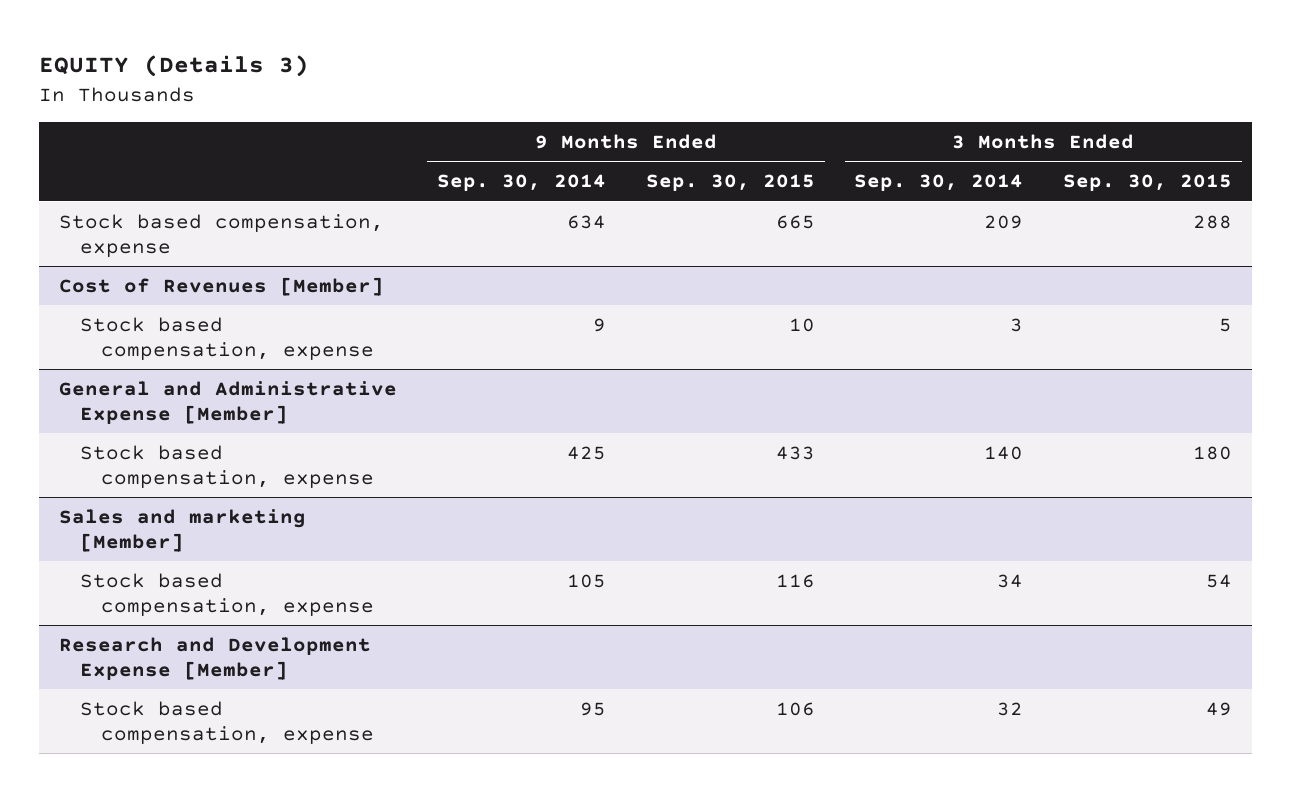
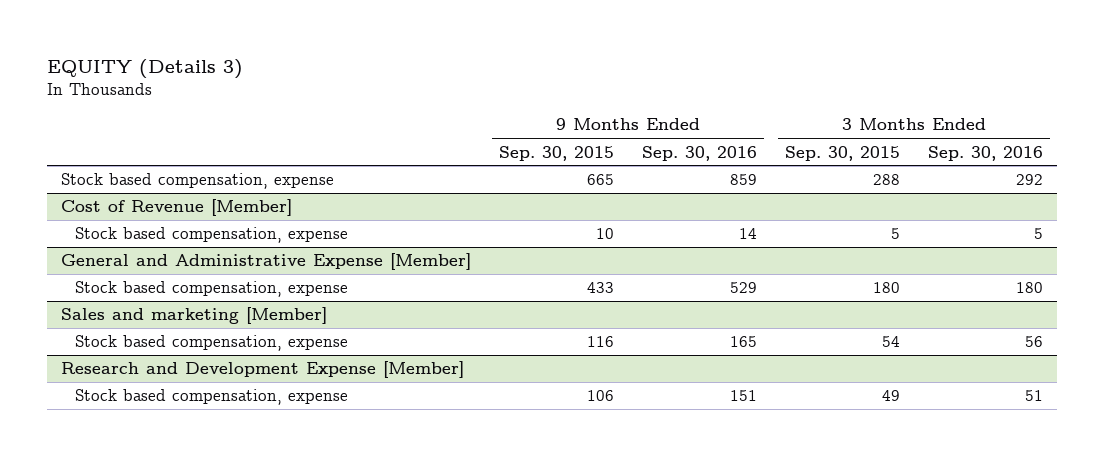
[436,174,606,192] Sep. 30, 2014 -> none
[854,174,1024,192] Sep. 30, 2014 -> none
none -> [642,145,758,161] Sep. 30, 2016
none -> [928,145,1044,161] Sep. 30, 2016
[59,276,385,296] Cost of Revenues [Member] -> [61,199,293,217] Cost of Revenue [Member]

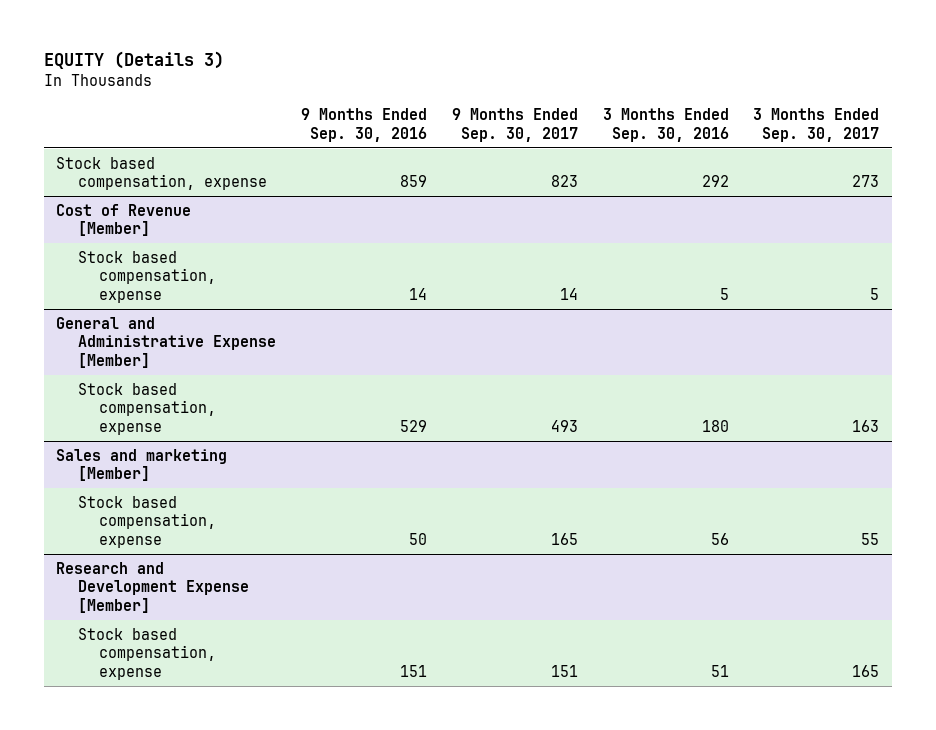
[499,145,615,161] Sep. 30, 2015 -> none
[785,145,901,161] Sep. 30, 2015 -> none
none -> [451,108,578,142] 9 Months Ended Sep. 30, 2017
none -> [753,108,880,142] 3 Months Ended Sep. 30, 2017
[730,336,758,348] 165 -> [408,532,427,545] 50

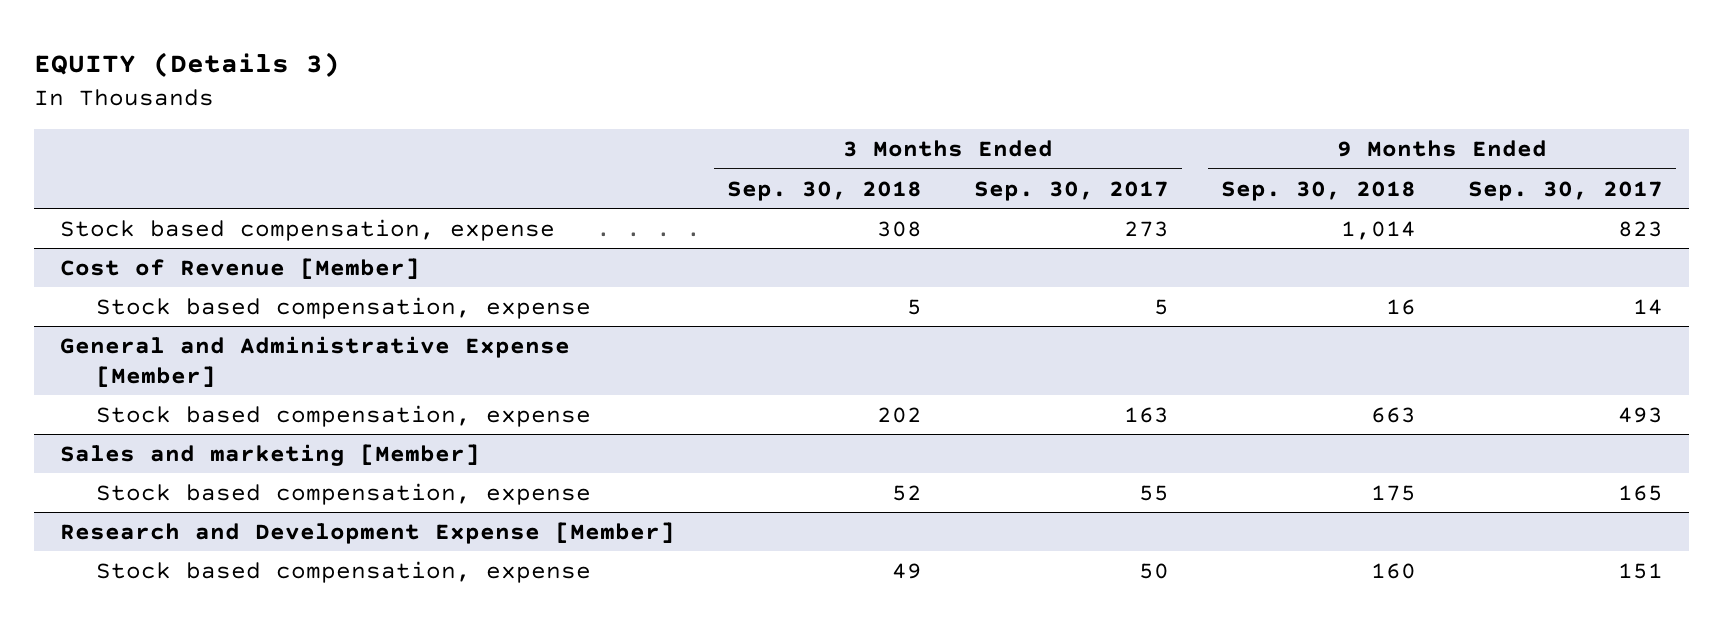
[300,108,427,142] 9 Months Ended Sep. 30, 2016 -> none
[602,108,729,142] 3 Months Ended Sep. 30, 2016 -> none
none -> [726,180,922,201] Sep. 30, 2018
none -> [1220,180,1416,201] Sep. 30, 2018
[852,664,880,677] 165 -> [1138,562,1169,579] 50

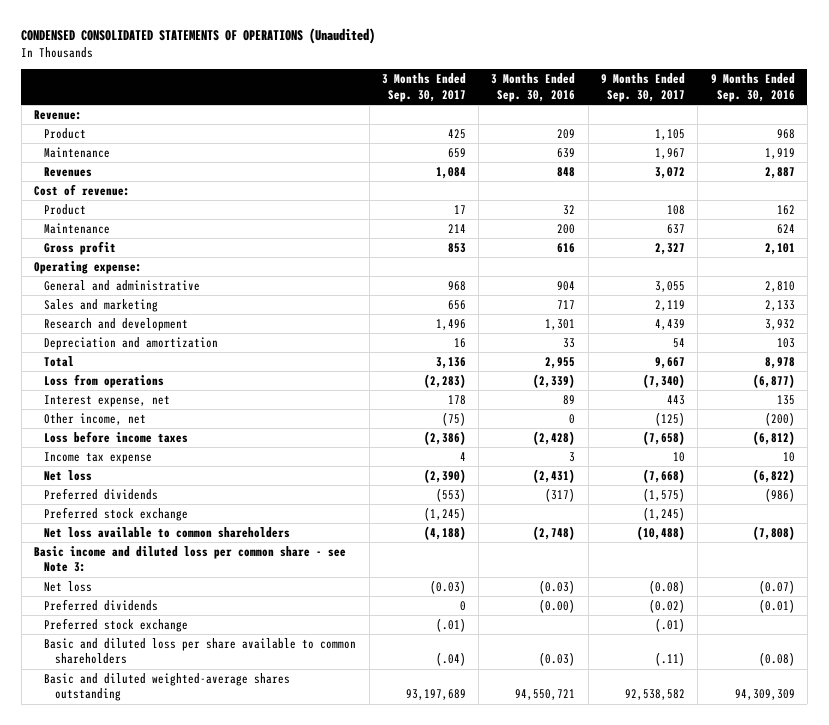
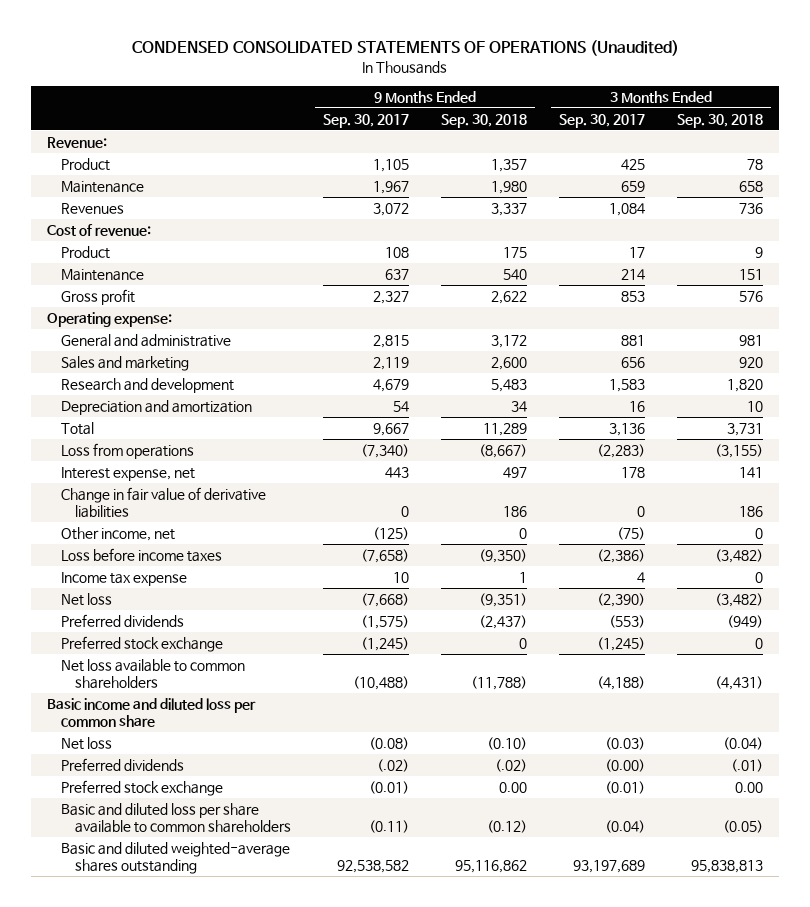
[491,73,576,102] 3 Months Ended Sep. 30, 2016 -> none
[710,73,795,102] 9 Months Ended Sep. 30, 2016 -> none
none -> [441,113,528,128] Sep. 30, 2018
none -> [677,113,764,128] Sep. 30, 2018
[447,281,466,292] 968 -> [621,334,646,346] 881
[655,281,686,293] 3,055 -> [373,334,410,348] 2,815
[435,319,466,331] 1,496 -> [609,378,646,392] 1,583
[655,319,686,331] 4,439 -> [373,378,410,392] 4,679
none -> [61,486,267,518] Change in fair value of derivative liabilities
[33,546,346,573] Basic income and diluted loss per common share - see Note 3: -> [47,697,257,727] Basic income and diluted loss per common share
[459,601,466,612] 0 -> [605,758,646,772] (0.00)
[649,599,686,614] (0.02) -> [377,758,410,772] (.02)
[435,618,466,633] (.01) -> [605,780,646,794] (0.01)
[655,618,686,633] (.01) -> [369,780,410,794] (0.01)
[435,652,466,667] (.04) -> [605,819,646,833] (0.04)
[655,652,686,667] (.11) -> [369,819,410,833] (0.11)

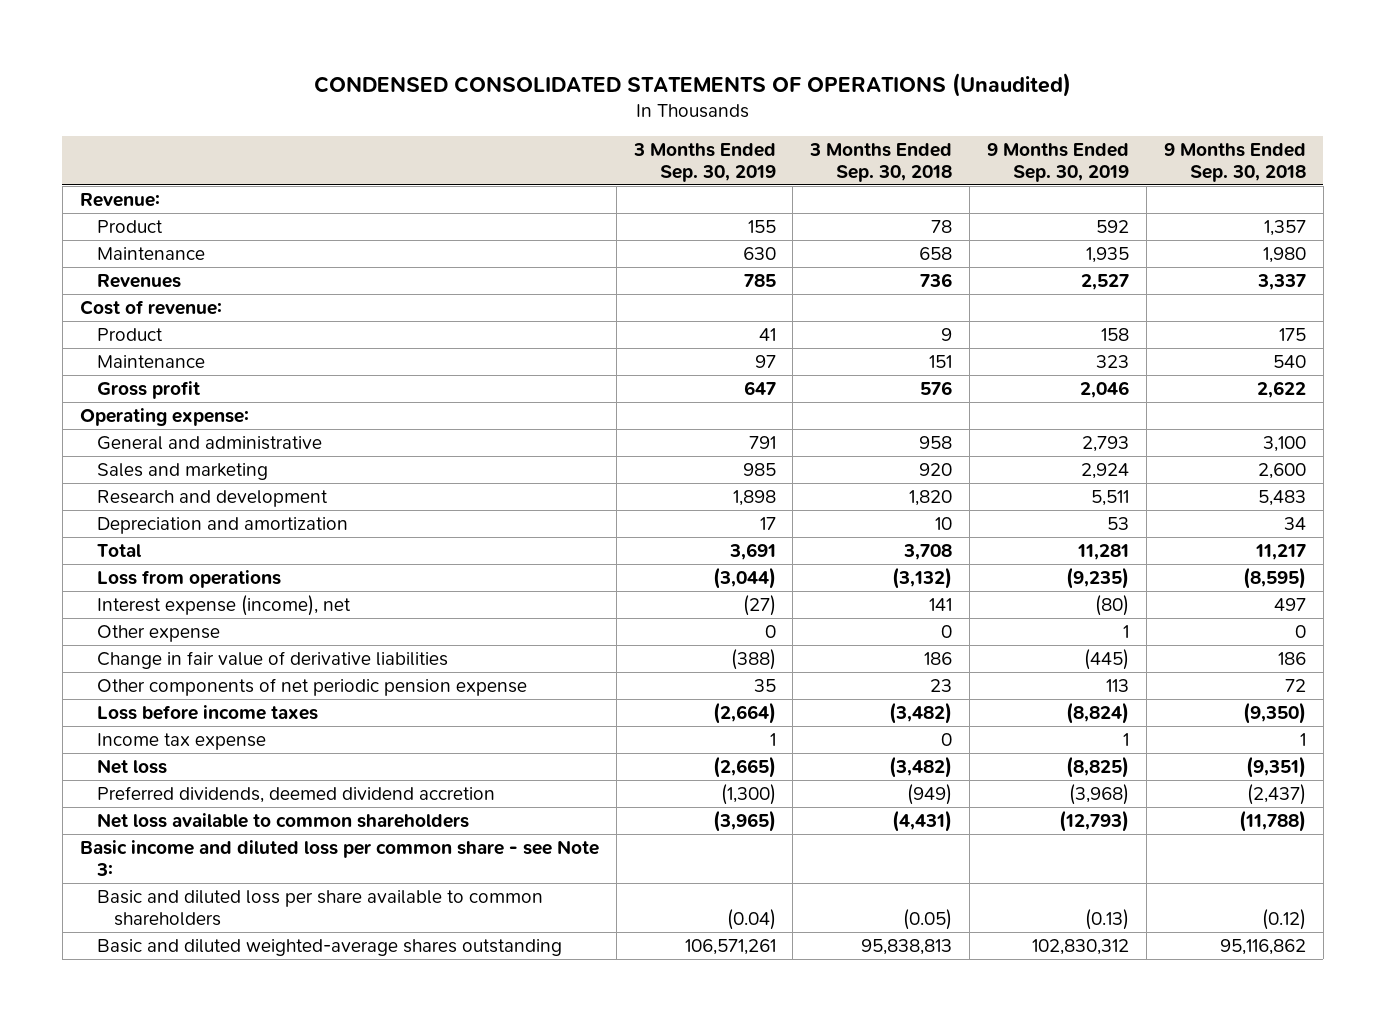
[323,113,410,128] Sep. 30, 2017 -> none
[559,113,646,128] Sep. 30, 2017 -> none
none -> [632,142,776,182] 3 Months Ended Sep. 30, 2019
none -> [986,142,1129,182] 9 Months Ended Sep. 30, 2019
[491,334,528,348] 3,172 -> [1262,435,1306,452] 3,100
[739,334,764,346] 981 -> [919,435,953,449] 958
[483,422,528,436] 11,289 -> [1254,543,1306,560] 11,217
[727,422,764,436] 3,731 -> [903,543,953,560] 3,708
[479,443,528,458] (8,667) -> [1242,566,1306,589] (8,595)
[715,443,764,458] (3,155) -> [892,566,953,589] (3,132)
[61,466,196,481] Interest expense, net -> [97,594,352,616] Interest expense (income), net
none -> [97,624,221,642] Other expense
[61,526,176,541] Other income, net -> [97,677,528,696] Other components of net periodic pension expense
[519,527,528,539] 0 -> [1284,678,1306,692] 72
[755,527,764,539] 0 -> [930,678,953,692] 23
[61,635,224,652] Preferred stock exchange -> none
[61,613,185,627] Preferred dividends -> [97,785,496,803] Preferred dividends, deemed dividend accretion
[61,736,113,750] Net loss -> none
[61,757,185,771] Preferred dividends -> none
[61,779,224,796] Preferred stock exchange -> none
[47,697,257,727] Basic income and diluted loss per common share -> [79,839,599,876] Basic income and diluted loss per common share - see Note 3:

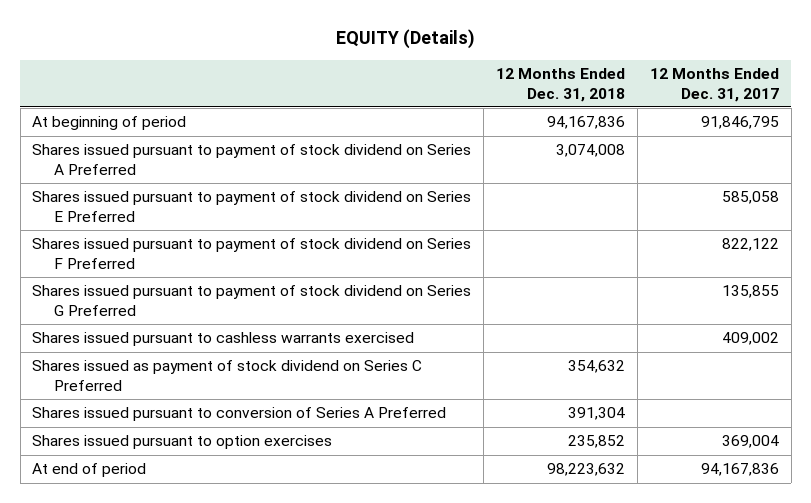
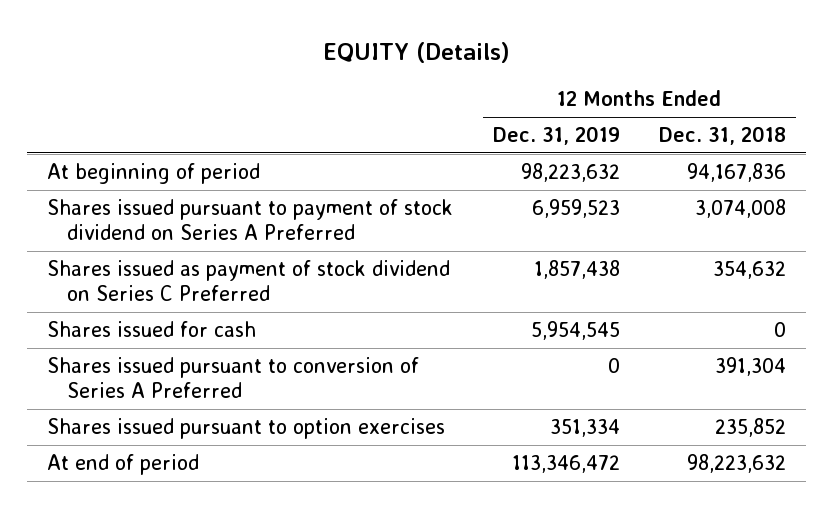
[650,68,780,102] 12 Months Ended Dec. 31, 2017 -> none
none -> [492,126,620,146] Dec. 31, 2019
[32,191,472,222] Shares issued pursuant to payment of stock dividend on Series E Preferred -> none
[32,238,472,269] Shares issued pursuant to payment of stock dividend on Series F Preferred -> none
[32,285,472,316] Shares issued pursuant to payment of stock dividend on Series G Preferred -> none
[32,332,415,347] Shares issued pursuant to cashless warrants exercised -> none
none -> [46,321,256,338] Shares issued for cash

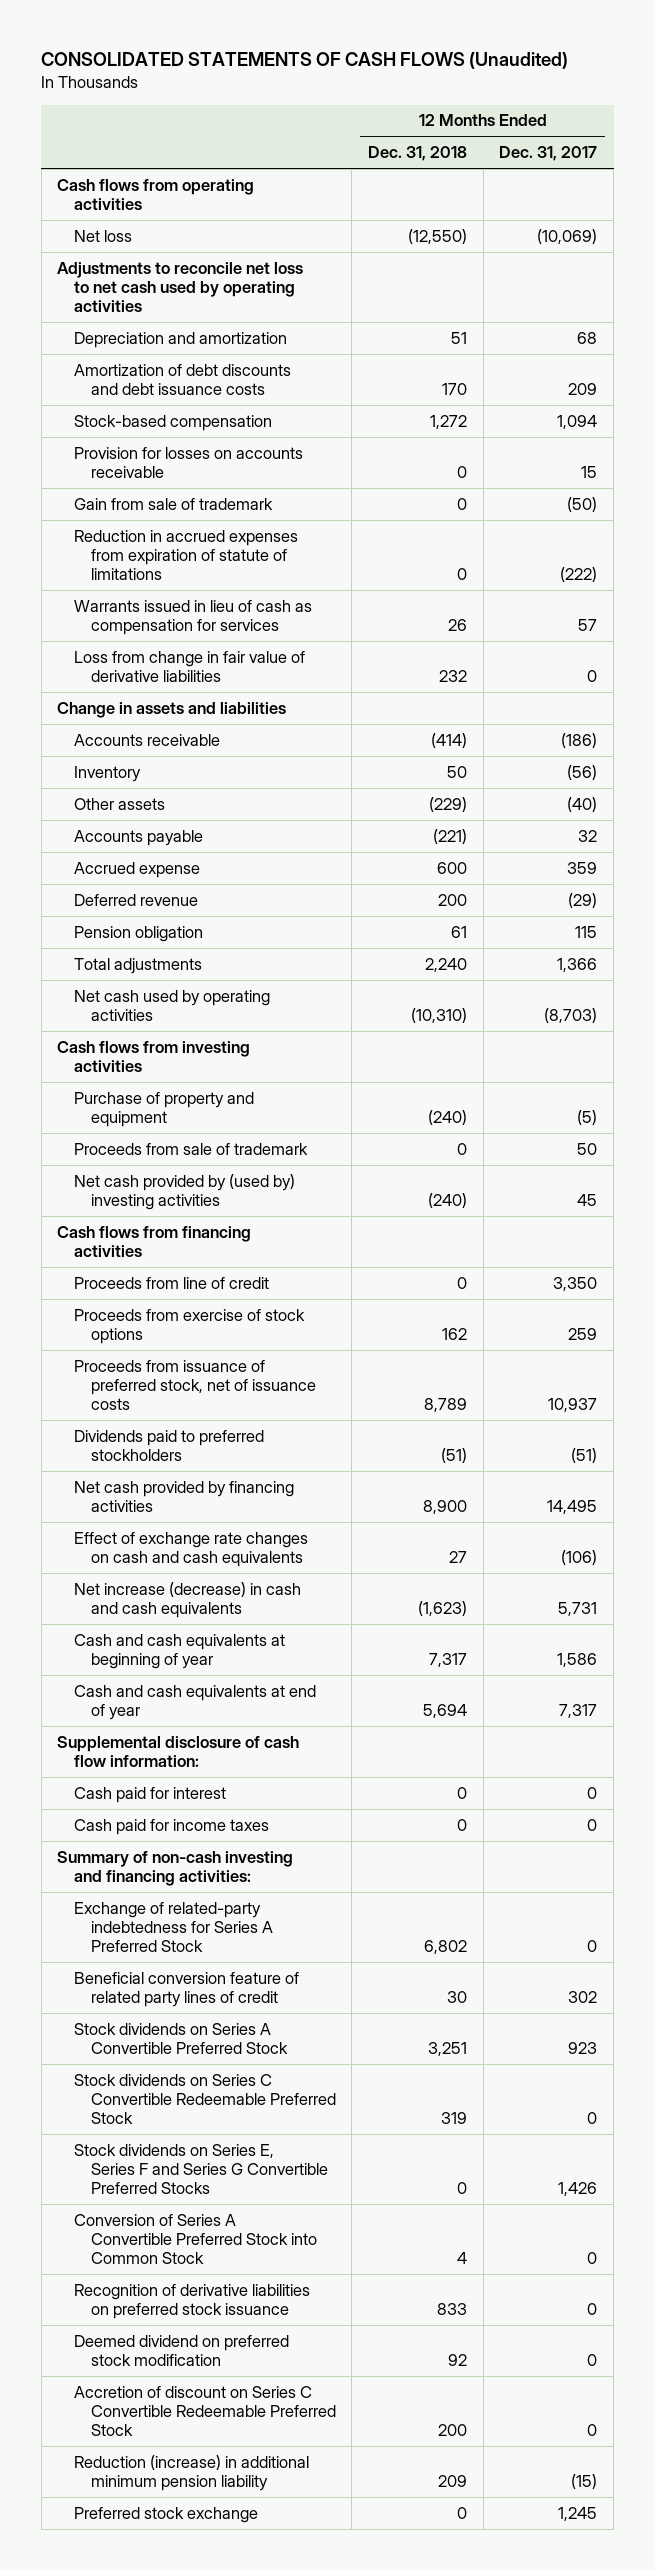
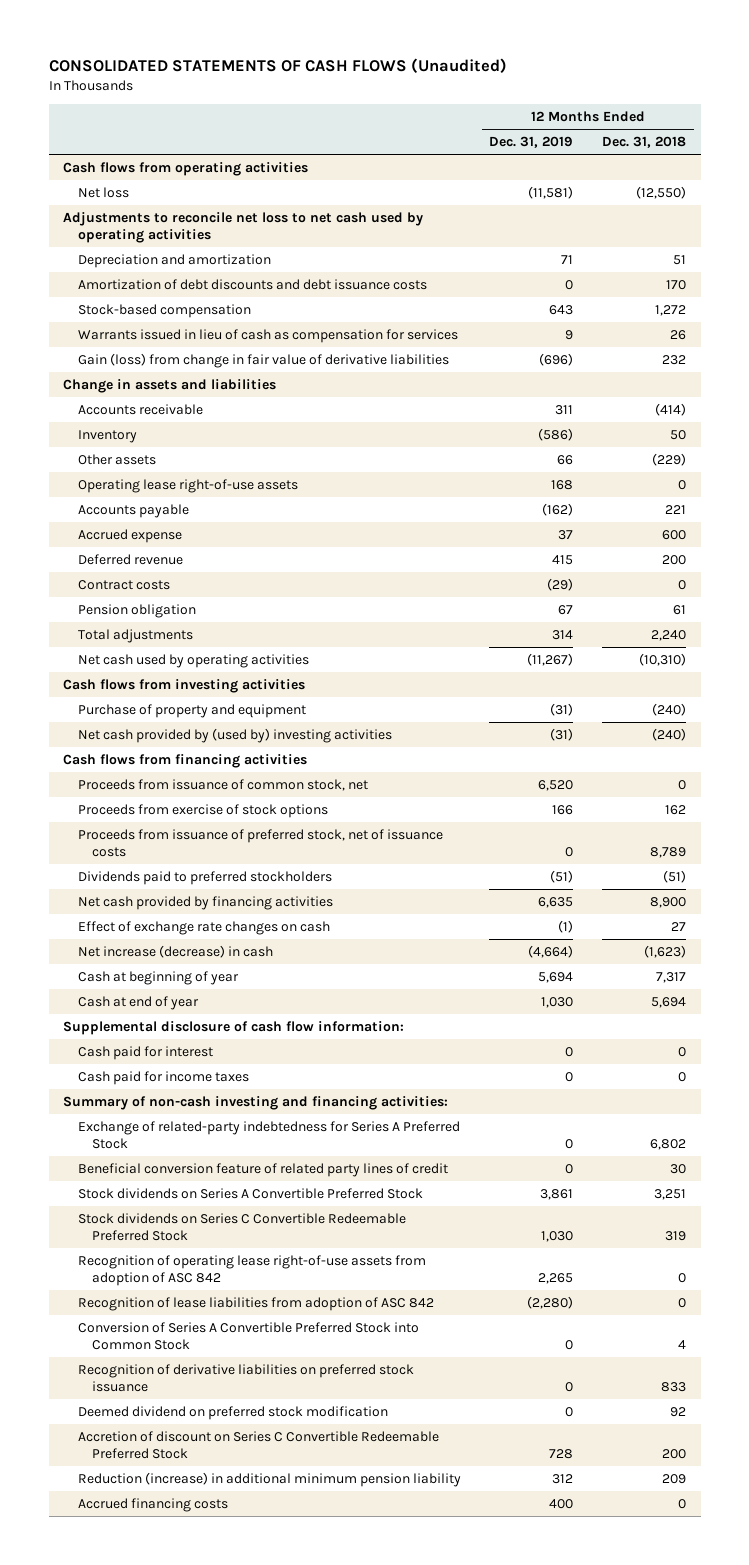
[499,146,598,162] Dec. 31, 2017 -> none
none -> [489,136,574,149] Dec. 31, 2019
[73,446,303,478] Provision for losses on accounts receivable -> none
[73,497,273,510] Gain from sale of trademark -> none
[73,529,298,580] Reduction in accrued expenses from expiration of statute of limitations -> none
[73,650,305,682] Loss from change in fair value of derivative liabilities -> [77,353,449,369] Gain (loss) from change in fair value of derivative liabilities
none -> [77,479,298,494] Operating lease right-of-use assets
[433,828,468,844] (221) -> [665,505,687,515] 221
none -> [77,580,170,591] Contract costs
[73,1142,308,1155] Proceeds from sale of trademark -> none
[73,1276,269,1289] Proceeds from line of credit -> none
none -> [77,779,368,792] Proceeds from issuance of common stock, net
[73,1531,308,1567] Effect of exchange rate changes on cash and cash equivalents -> [77,921,330,936] Effect of exchange rate changes on cash
[73,1581,301,1618] Net increase (decrease) in cash and cash equivalents -> [77,945,273,959] Net increase (decrease) in cash
[73,1633,285,1669] Cash and cash equivalents at beginning of year -> [77,971,239,986] Cash at beginning of year
[73,1684,316,1720] Cash and cash equivalents at end of year -> [77,996,199,1011] Cash at end of year
[73,2143,328,2194] Stock dividends on Series E, Series F and Series G Convertible Preferred Stocks -> none
none -> [77,1255,426,1286] Recognition of operating lease right-of-use assets from adoption of ASC 842
none -> [77,1297,434,1312] Recognition of lease liabilities from adoption of ASC 842
[73,2506,258,2523] Preferred stock exchange -> none
none -> [77,1498,228,1513] Accrued financing costs

